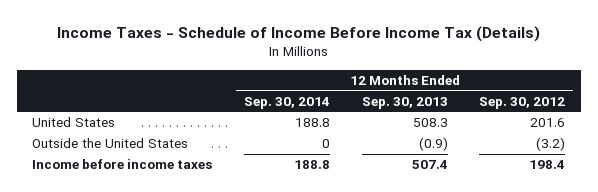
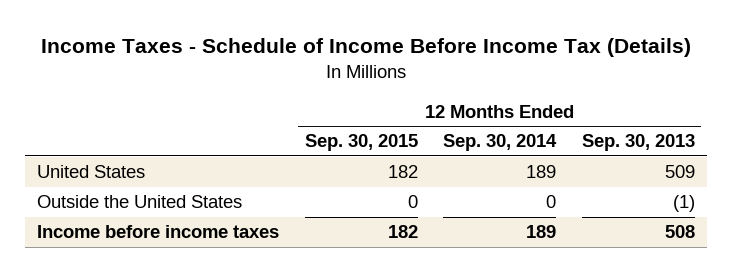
[479,96,566,109] Sep. 30, 2012 -> none
none -> [304,134,418,152] Sep. 30, 2015
[295,118,331,128] 188.8 -> [526,165,557,179] 189
[412,118,448,128] 508.3 -> [664,165,695,179] 509
[418,137,448,152] (0.9) -> [672,195,695,213] (1)
[294,160,331,170] 188.8 -> [526,225,557,239] 189
[411,160,448,170] 507.4 -> [664,225,695,239] 508

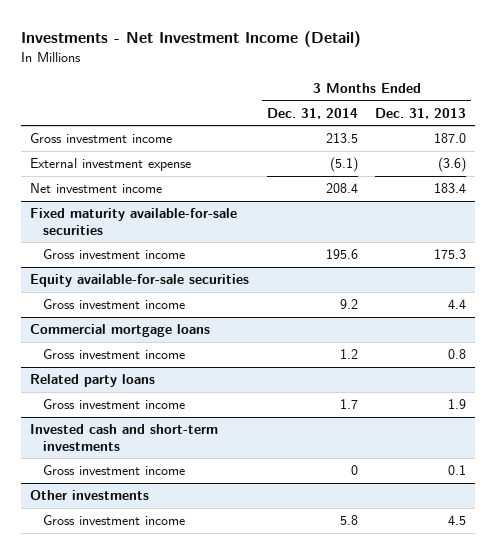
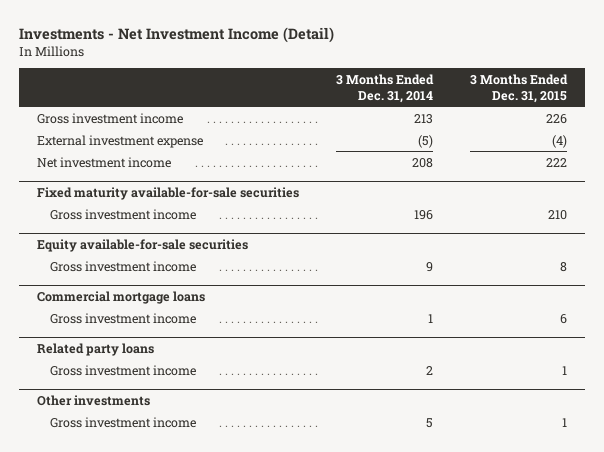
[375,107,467,119] Dec. 31, 2013 -> none
none -> [469,73,568,103] 3 Months Ended Dec. 31, 2015
[325,133,358,144] 213.5 -> [413,113,433,124] 213
[329,157,358,173] (5.1) -> [417,134,433,148] (5)
[325,183,358,194] 208.4 -> [411,157,433,168] 208
[325,249,358,260] 195.6 -> [413,209,433,220] 196
[339,299,358,310] 9.2 -> [425,261,433,272] 9
[339,349,358,360] 1.2 -> [427,313,433,323] 1
[30,424,219,451] Invested cash and short-term investments -> none
[42,465,185,476] Gross investment income -> none
[339,399,358,410] 1.7 -> [425,365,433,375] 2
[339,515,358,526] 5.8 -> [425,417,433,428] 5

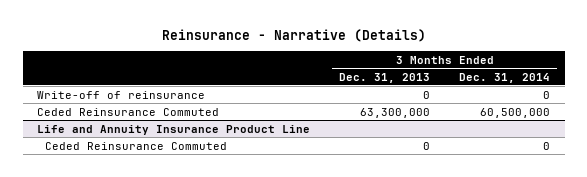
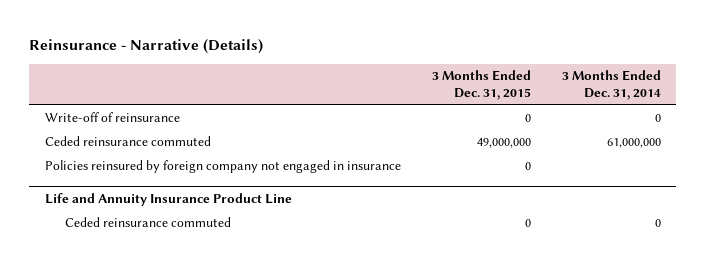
[339,72,431,83] Dec. 31, 2013 -> none
none -> [431,70,531,100] 3 Months Ended Dec. 31, 2015
[37,107,220,116] Ceded Reinsurance Commuted -> [44,136,211,147] Ceded reinsurance commuted
[480,107,551,118] 60,500,000 -> [606,138,661,149] 61,000,000
none -> [44,160,401,174] Policies reinsured by foreign company not engaged in insurance
[45,141,228,150] Ceded Reinsurance Commuted -> [64,217,231,228] Ceded reinsurance commuted

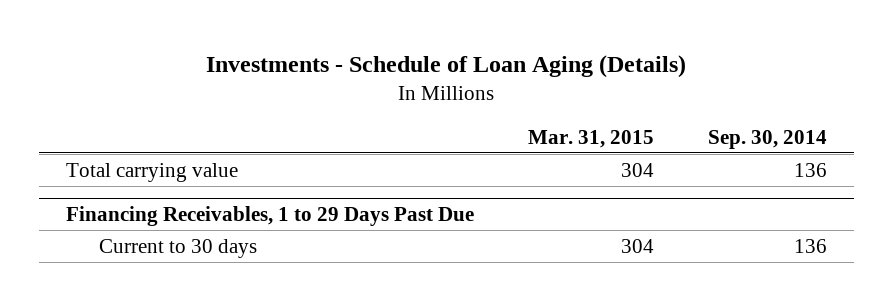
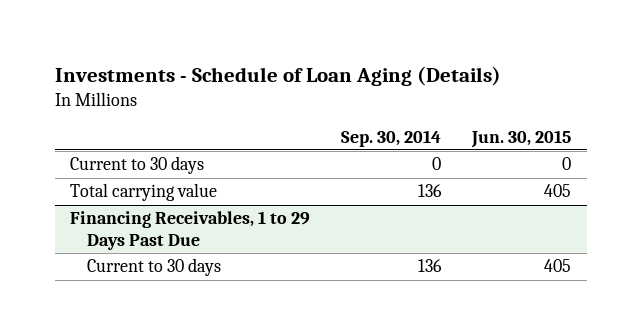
[527,129,654,148] Mar. 31, 2015 -> none
none -> [471,129,572,148] Jun. 30, 2015
none -> [70,156,205,175] Current to 30 days

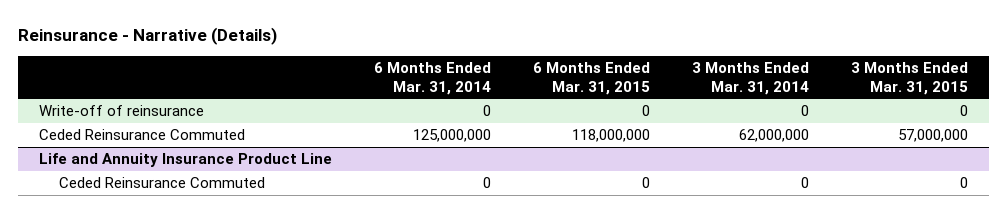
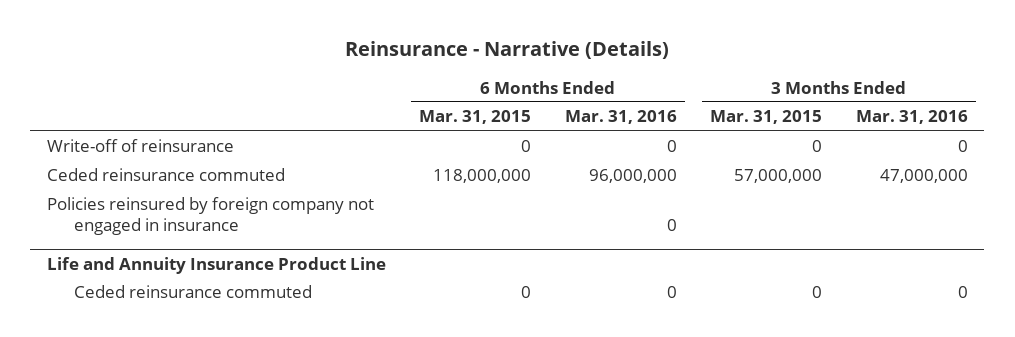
[374,62,492,95] 6 Months Ended Mar. 31, 2014 -> none
[692,62,810,95] 3 Months Ended Mar. 31, 2014 -> none
none -> [564,110,677,125] Mar. 31, 2016
none -> [855,110,968,125] Mar. 31, 2016
[39,129,246,141] Ceded Reinsurance Commuted -> [46,168,285,182] Ceded reinsurance commuted
none -> [46,197,374,235] Policies reinsured by foreign company not engaged in insurance
[58,177,265,189] Ceded Reinsurance Commuted -> [73,285,312,299] Ceded reinsurance commuted

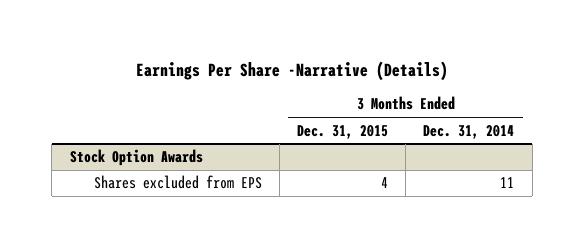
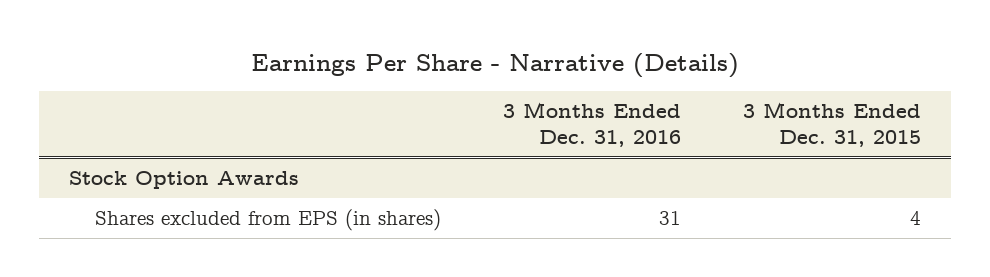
[135,60,448,81] Earnings Per Share -Narrative (Details) -> [250,52,739,78] Earnings Per Share - Narrative (Details)
[423,124,515,139] Dec. 31, 2014 -> none
none -> [502,102,681,148] 3 Months Ended Dec. 31, 2016
[93,175,262,190] Shares excluded from EPS -> [95,208,442,231] Shares excluded from EPS (in shares)

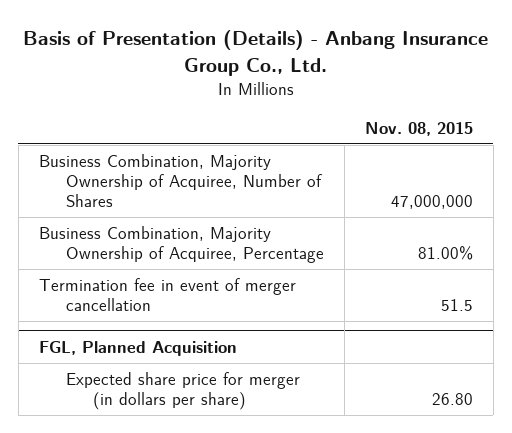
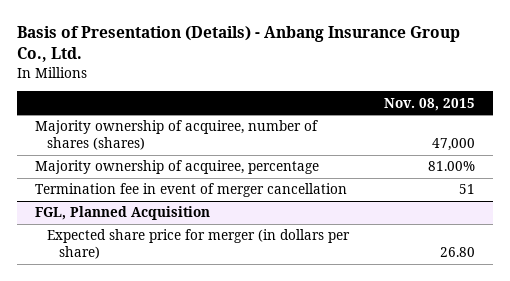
[38,153,322,207] Business Combination, Majority Ownership of Acquiree, Number of Shares -> [34,120,318,151] Majority ownership of acquiree, number of shares (shares)
[390,194,473,209] 47,000,000 -> [432,138,476,152] 47,000
[38,225,324,263] Business Combination, Majority Ownership of Acquiree, Percentage -> [34,160,319,175] Majority ownership of acquiree, percentage
[440,298,473,311] 51.5 -> [459,184,476,195] 51

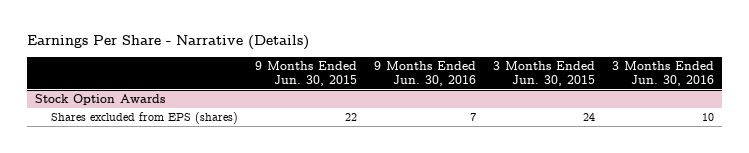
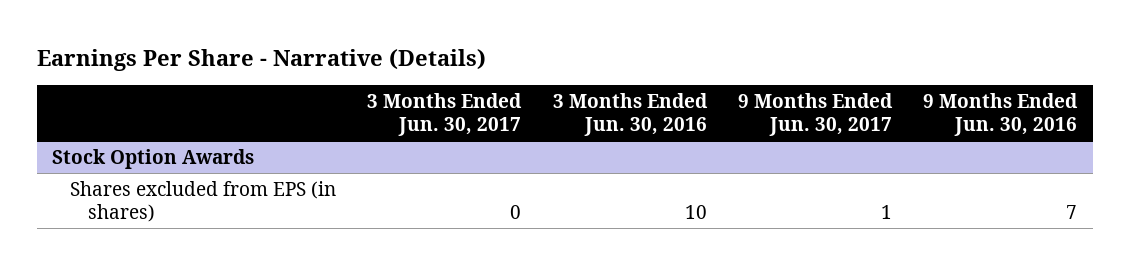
[254,60,357,86] 9 Months Ended Jun. 30, 2015 -> none
[492,60,595,86] 3 Months Ended Jun. 30, 2015 -> none
none -> [367,92,523,137] 3 Months Ended Jun. 30, 2017
none -> [738,92,894,137] 9 Months Ended Jun. 30, 2017
[50,112,238,125] Shares excluded from EPS (shares) -> [69,180,336,223] Shares excluded from EPS (in shares)

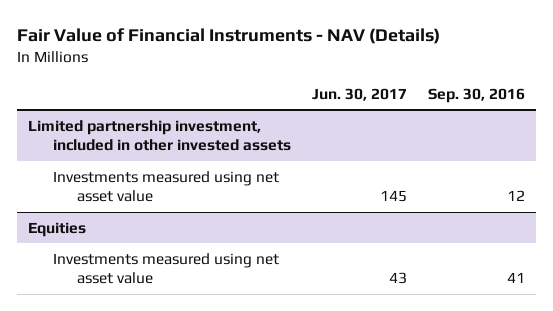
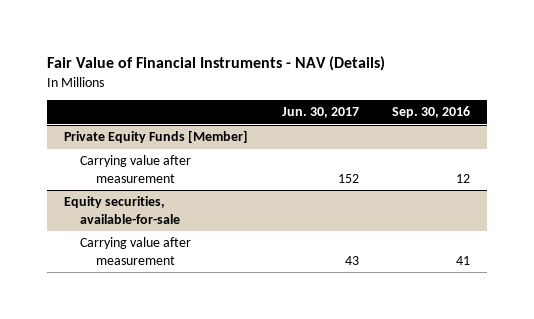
[52,170,279,203] Investments measured using net asset value -> none
[27,119,291,152] Limited partnership investment, included in other invested assets -> [63,130,248,144] Private Equity Funds [Member]
none -> [79,155,191,183] Carrying value after measurement
[27,221,86,237] Equities -> [63,196,180,224] Equity securities, available-for-sale
[52,252,279,285] Investments measured using net asset value -> [79,237,191,265] Carrying value after measurement

